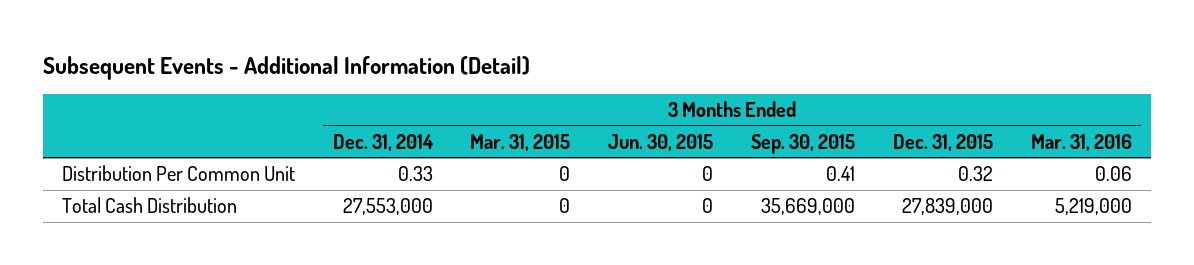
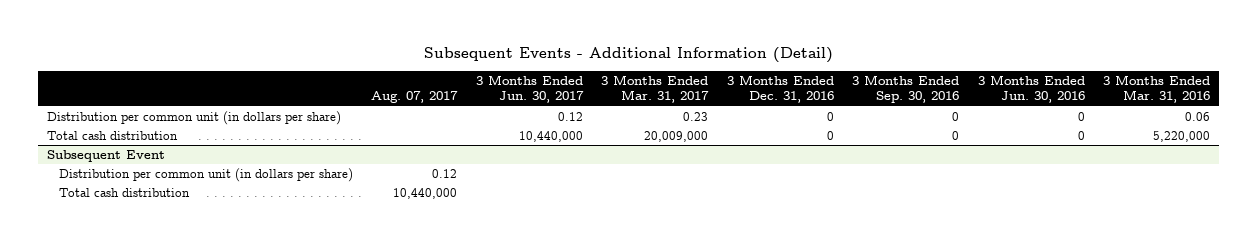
[332,133,434,151] Dec. 31, 2014 -> none
[470,133,571,151] Mar. 31, 2015 -> none
[608,133,714,151] Jun. 30, 2015 -> none
[751,133,856,154] Sep. 30, 2015 -> none
[892,133,993,151] Dec. 31, 2015 -> none
none -> [371,91,459,104] Aug. 07, 2017
none -> [475,74,584,104] 3 Months Ended Jun. 30, 2017
none -> [601,74,710,104] 3 Months Ended Mar. 31, 2017
none -> [726,74,834,104] 3 Months Ended Dec. 31, 2016
none -> [852,74,960,104] 3 Months Ended Sep. 30, 2016
none -> [977,74,1085,104] 3 Months Ended Jun. 30, 2016
[61,165,295,182] Distribution Per Common Unit -> [47,111,342,126] Distribution per common unit (in dollars per share)
[61,197,237,214] Total Cash Distribution -> [47,131,179,141] Total cash distribution
[1054,198,1132,216] 5,219,000 -> [1152,131,1210,143] 5,220,000
none -> [47,150,166,163] Subsequent Event
none -> [59,168,354,183] Distribution per common unit (in dollars per share)
none -> [59,188,191,198] Total cash distribution

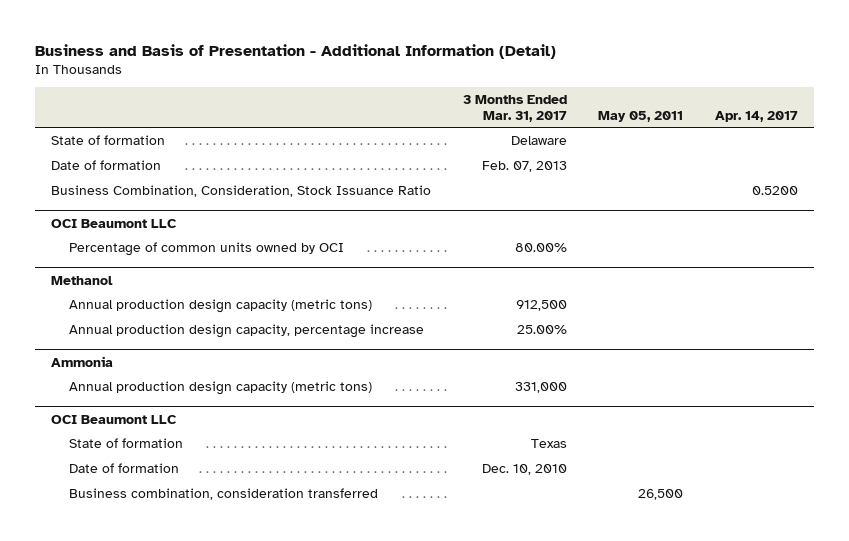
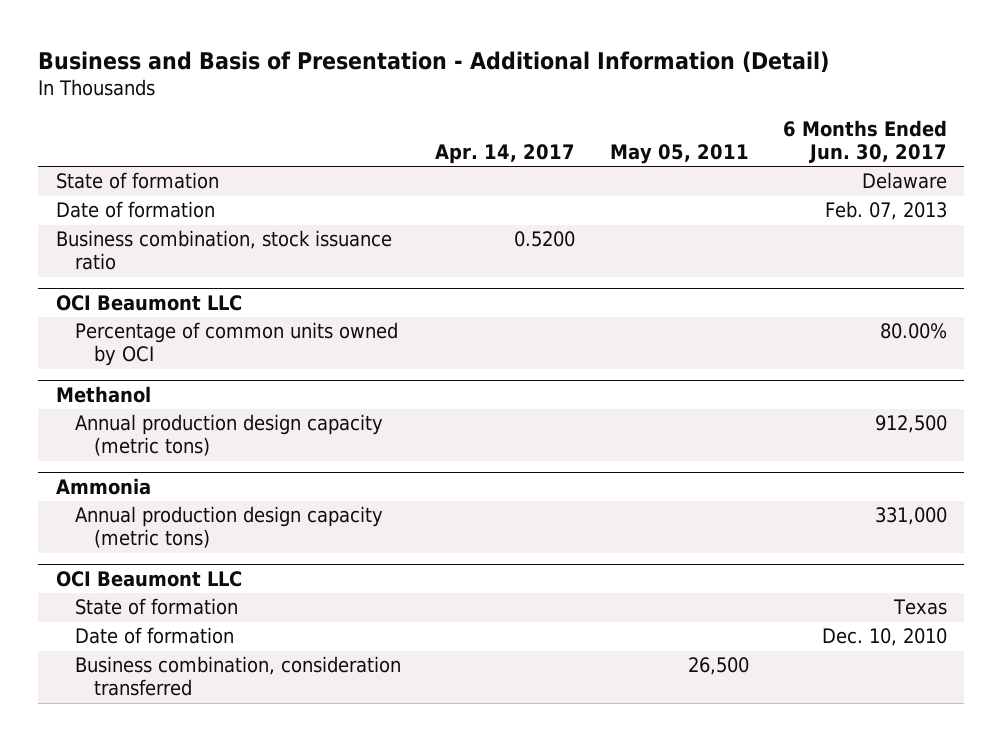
[462,95,567,122] 3 Months Ended Mar. 31, 2017 -> none
none -> [783,119,948,163] 6 Months Ended Jun. 30, 2017
[51,184,432,197] Business Combination, Consideration, Stock Issuance Ratio -> [55,230,392,271] Business combination, stock issuance ratio
[68,323,424,338] Annual production design capacity, percentage increase -> none

